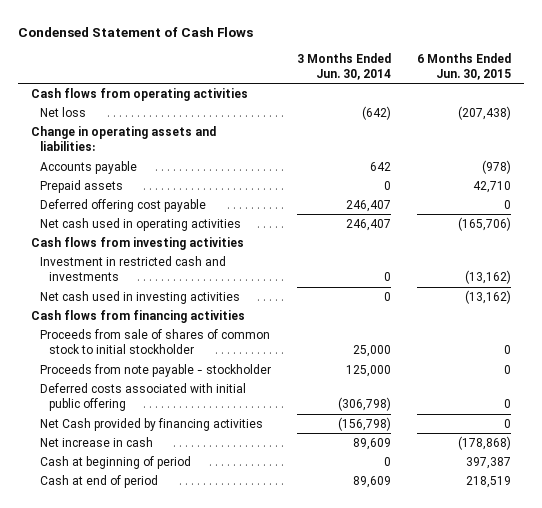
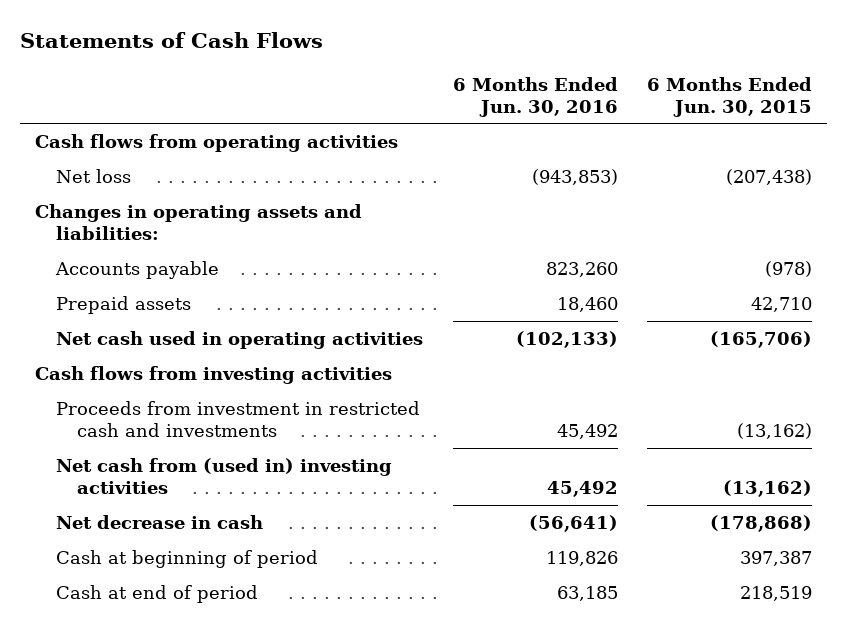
[18,26,254,37] Condensed Statement of Cash Flows -> [20,32,324,49] Statements of Cash Flows
[297,52,392,80] 3 Months Ended Jun. 30, 2014 -> none
none -> [452,76,618,117] 6 Months Ended Jun. 30, 2016
[31,125,217,152] Change in operating assets and liabilities: -> [35,204,363,240] Changes in operating assets and liabilities:
[40,198,207,212] Deferred offering cost payable -> none
[31,309,246,323] Cash flows from financing activities -> none
[40,328,271,355] Proceeds from sale of shares of common stock to initial stockholder -> none
[40,363,272,377] Proceeds from note payable - stockholder -> none
[40,382,247,412] Deferred costs associated with initial public offering -> none
[40,417,264,431] Net Cash provided by financing activities -> none
[40,255,227,282] Investment in restricted cash and investments -> [56,401,421,437] Proceeds from investment in restricted cash and investments
[40,290,241,304] Net cash used in investing activities -> [56,458,393,494] Net cash from (used in) investing activities
[40,436,154,447] Net increase in cash -> [56,515,264,530] Net decrease in cash

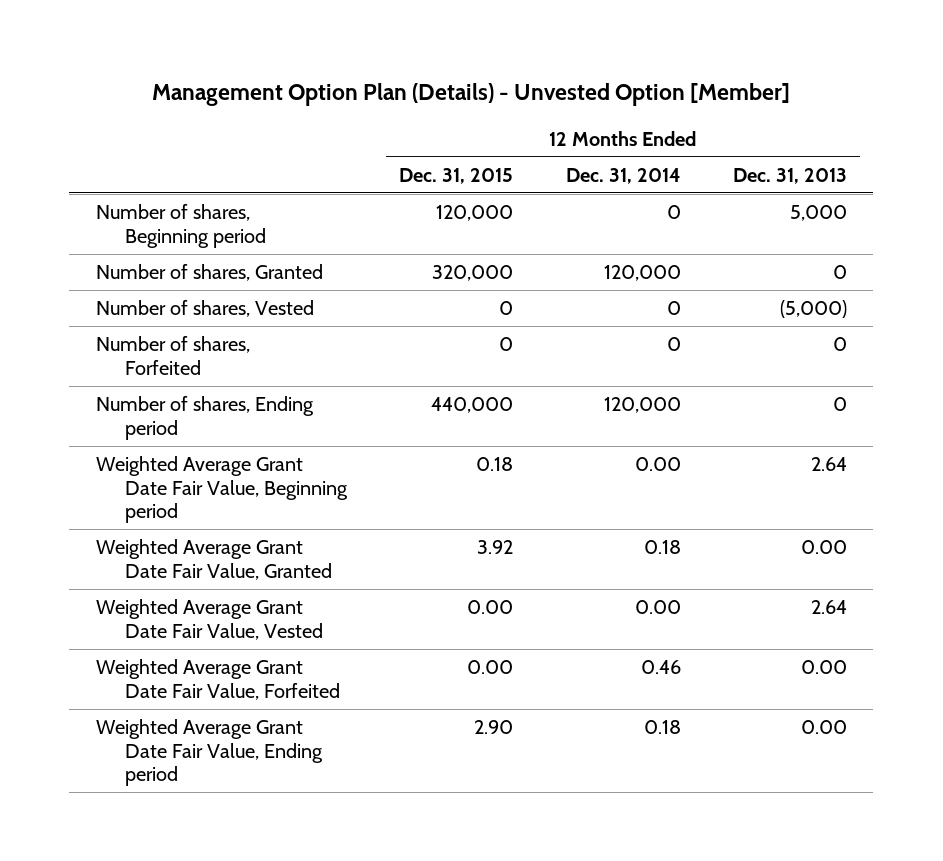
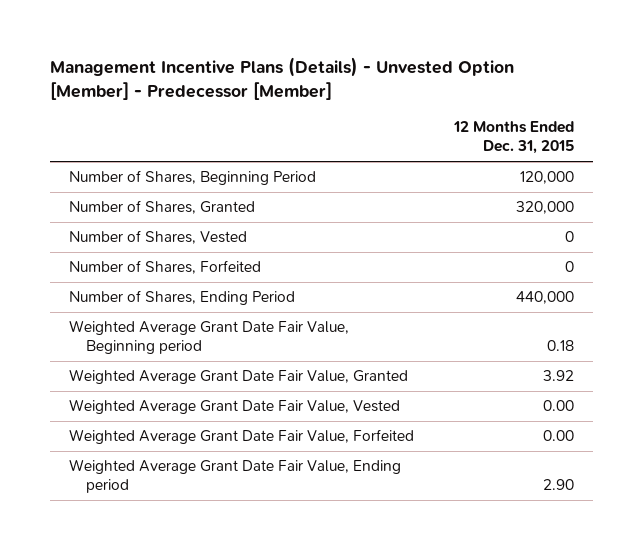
[152,83,791,107] Management Option Plan (Details) - Unvested Option [Member] -> [49,57,514,101] Management Incentive Plans (Details) - Unvested Option [Member] - Predecessor [Member]
[565,167,681,184] Dec. 31, 2014 -> none
[733,167,848,184] Dec. 31, 2013 -> none
[95,204,266,248] Number of shares, Beginning period -> [69,170,317,186] Number of Shares, Beginning Period
[95,264,323,282] Number of shares, Granted -> [69,200,256,215] Number of Shares, Granted
[95,300,314,318] Number of shares, Vested -> [69,230,248,245] Number of Shares, Vested
[95,336,250,375] Number of shares, Forfeited -> [69,260,262,275] Number of Shares, Forfeited
[95,396,314,440] Number of shares, Ending period -> [69,290,296,306] Number of Shares, Ending Period

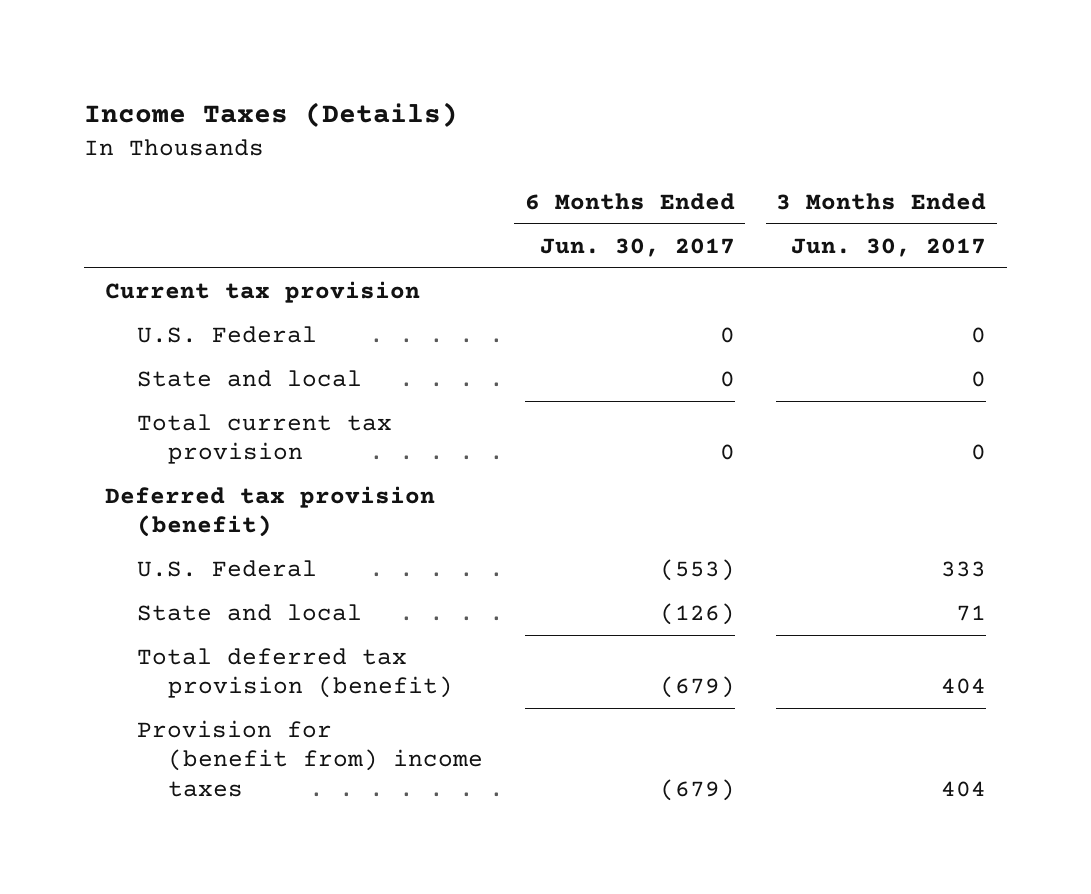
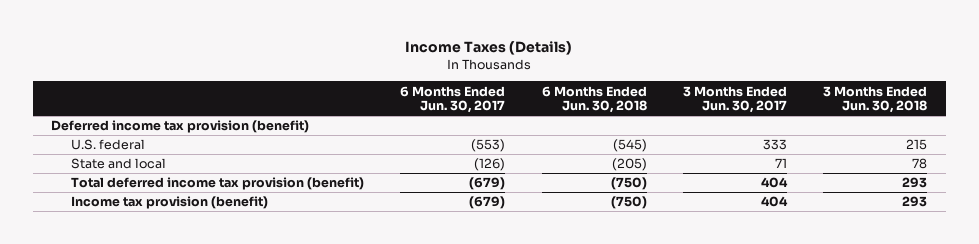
none -> [541,85,647,114] 6 Months Ended Jun. 30, 2018
none -> [823,85,928,114] 3 Months Ended Jun. 30, 2018
[105,281,421,304] Current tax provision -> none
[136,326,317,344] U.S. Federal -> none
[136,370,362,388] State and local -> none
[136,414,392,465] Total current tax provision -> none
[105,486,436,538] Deferred tax provision (benefit) -> [51,120,310,134] Deferred income tax provision (benefit)
[136,560,317,578] U.S. Federal -> [71,139,146,151] U.S. federal
[136,648,453,699] Total deferred tax provision (benefit) -> [71,177,365,191] Total deferred income tax provision (benefit)
[136,720,483,797] Provision for (benefit from) income taxes -> [71,196,269,210] Income tax provision (benefit)

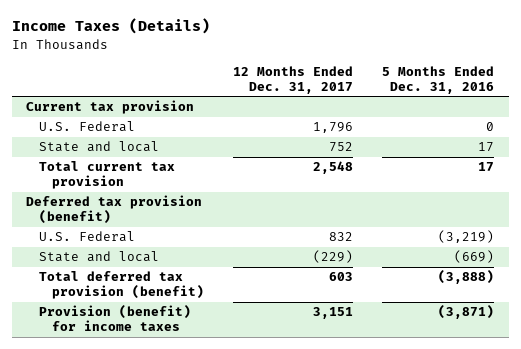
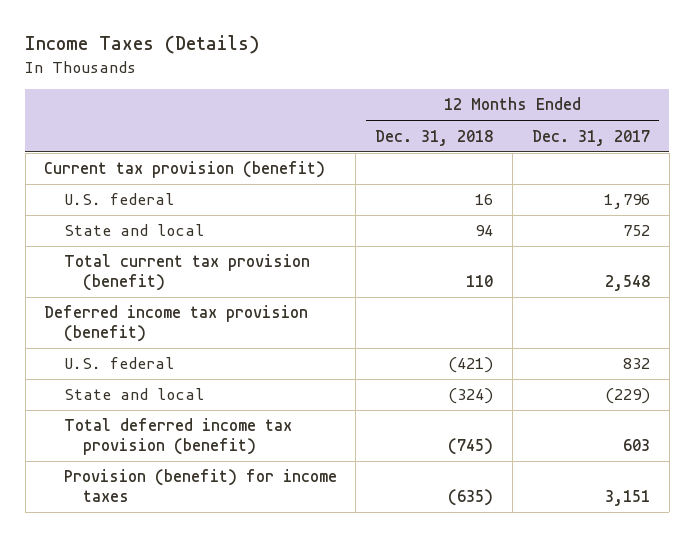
[382,65,495,94] 5 Months Ended Dec. 31, 2016 -> none
none -> [375,129,494,146] Dec. 31, 2018
[26,100,195,115] Current tax provision -> [44,161,326,179] Current tax provision (benefit)
[39,121,136,133] U.S. Federal -> [63,193,174,206] U.S. federal
[39,161,176,190] Total current tax provision -> [63,254,310,291] Total current tax provision (benefit)
[26,195,203,225] Deferred tax provision (benefit) -> [44,305,309,342] Deferred income tax provision (benefit)
[39,231,136,243] U.S. Federal -> [63,357,174,370] U.S. federal
[39,271,205,300] Total deferred tax provision (benefit) -> [63,418,292,455] Total deferred income tax provision (benefit)

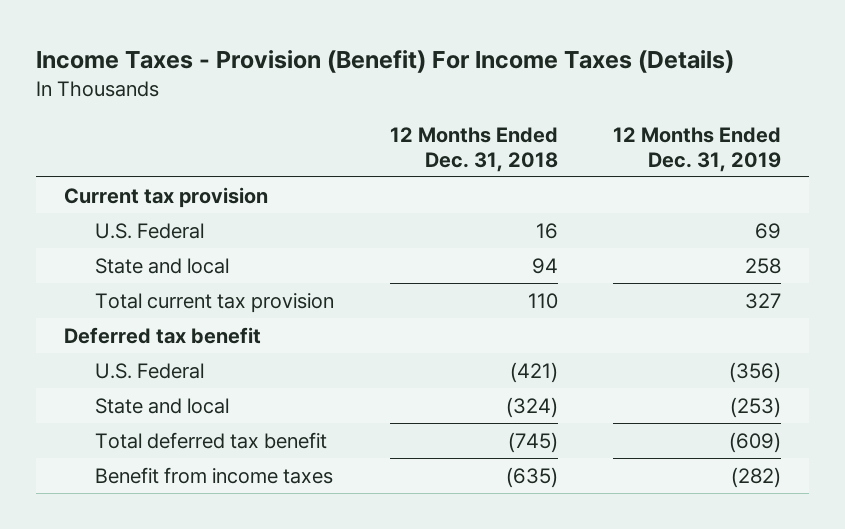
[25,35,260,55] Income Taxes (Details) -> [35,49,734,73] Income Taxes - Provision (Benefit) For Income Taxes (Details)
[531,129,650,146] Dec. 31, 2017 -> none
none -> [613,126,782,172] 12 Months Ended Dec. 31, 2019
[44,161,326,179] Current tax provision (benefit) -> [63,186,268,208] Current tax provision
[63,193,174,206] U.S. federal -> [95,222,205,239] U.S. Federal
[63,254,310,291] Total current tax provision (benefit) -> [95,292,335,313] Total current tax provision
[44,305,309,342] Deferred income tax provision (benefit) -> [63,326,261,344] Deferred tax benefit
[63,357,174,370] U.S. federal -> [95,362,205,379] U.S. Federal
[63,418,292,455] Total deferred income tax provision (benefit) -> [95,431,328,449] Total deferred tax benefit
[63,469,337,502] Provision (benefit) for income taxes -> [95,466,334,484] Benefit from income taxes

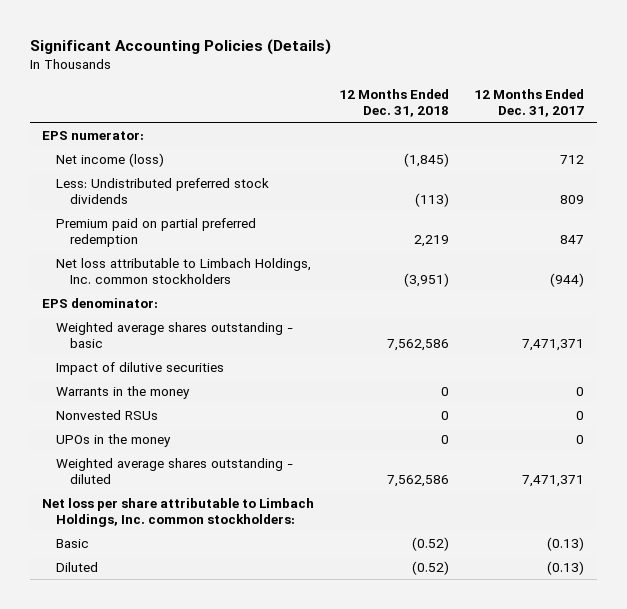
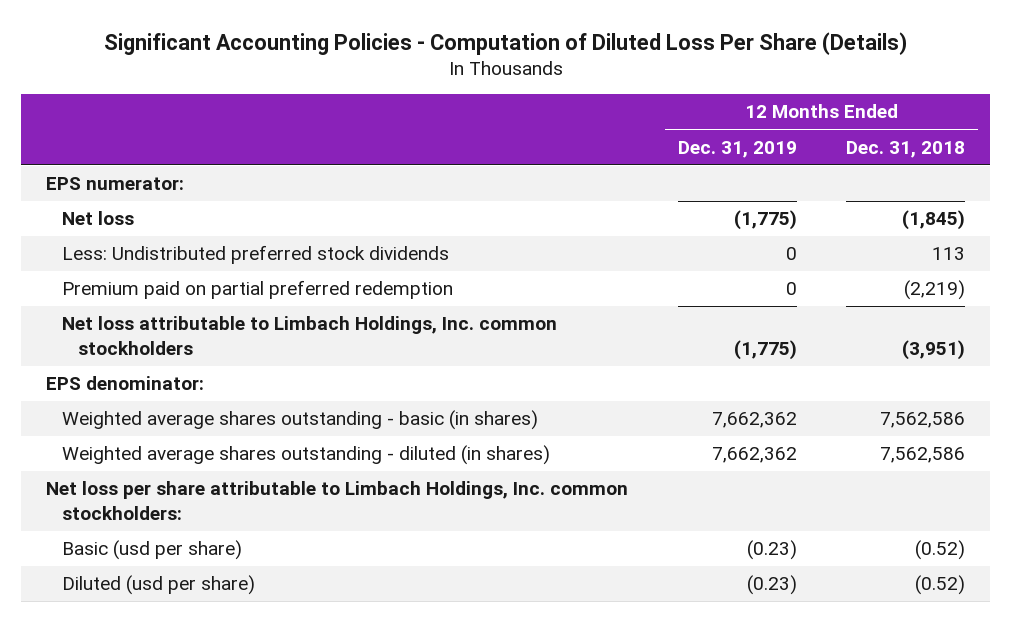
[29,38,331,55] Significant Accounting Policies (Details) -> [103,32,907,56] Significant Accounting Policies - Computation of Diluted Loss Per Share (Details)
[474,89,585,118] 12 Months Ended Dec. 31, 2017 -> none
none -> [677,140,797,158] Dec. 31, 2019
[56,152,165,167] Net income (loss) -> [61,211,134,226] Net loss
[415,192,450,207] (113) -> [932,247,966,261] 113
[414,234,450,247] 2,219 -> [904,280,966,301] (2,219)
[56,361,225,375] Impact of dilutive securities -> none
[56,385,191,399] Warrants in the money -> none
[56,409,159,420] Nonvested RSUs -> none
[56,433,172,447] UPOs in the money -> none
[56,321,294,348] Weighted average shares outstanding - basic -> [61,410,538,431] Weighted average shares outstanding - basic (in shares)
[56,457,294,484] Weighted average shares outstanding - diluted -> [61,445,550,466] Weighted average shares outstanding - diluted (in shares)
[56,538,90,548] Basic -> [61,540,242,561] Basic (usd per share)
[56,561,99,572] Diluted -> [61,575,255,596] Diluted (usd per share)

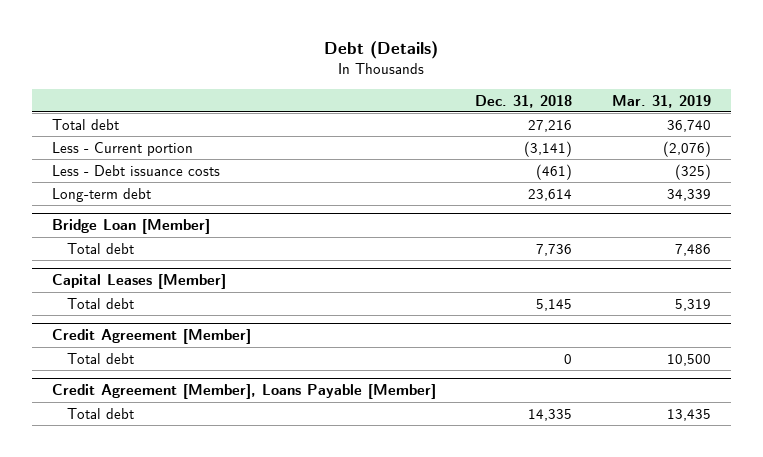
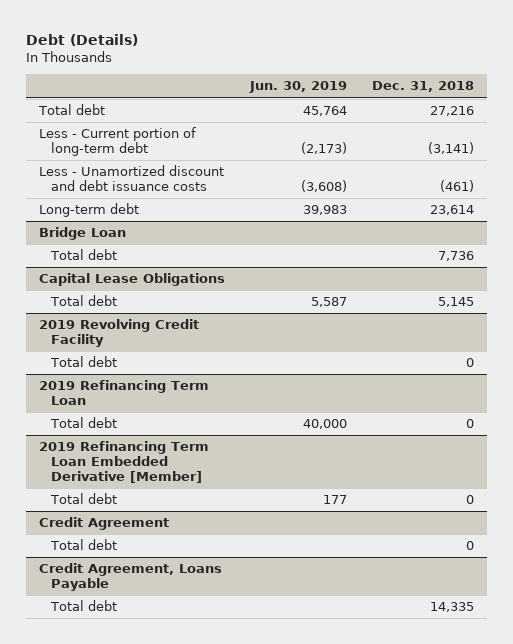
[612,94,712,108] Mar. 31, 2019 -> none
none -> [248,81,347,94] Jun. 30, 2019
[51,141,193,156] Less - Current portion -> [38,127,196,156] Less - Current portion of long-term debt
[51,164,220,176] Less - Debt issuance costs -> [38,165,224,191] Less - Unamortized discount and debt issuance costs
[51,219,210,235] Bridge Loan [Member] -> [38,227,126,241] Bridge Loan
[51,274,226,290] Capital Leases [Member] -> [38,273,225,287] Capital Lease Obligations
[51,329,251,345] Credit Agreement [Member] -> none
none -> [38,319,199,347] 2019 Revolving Credit Facility
none -> [38,380,209,405] 2019 Refinancing Term Loan
none -> [50,417,118,429] Total debt
none -> [38,441,209,483] 2019 Refinancing Term Loan Embedded Derivative [Member]
none -> [50,493,118,505] Total debt
none -> [38,517,169,531] Credit Agreement
none -> [50,539,118,551] Total debt
[51,384,436,400] Credit Agreement [Member], Loans Payable [Member] -> [38,563,222,591] Credit Agreement, Loans Payable

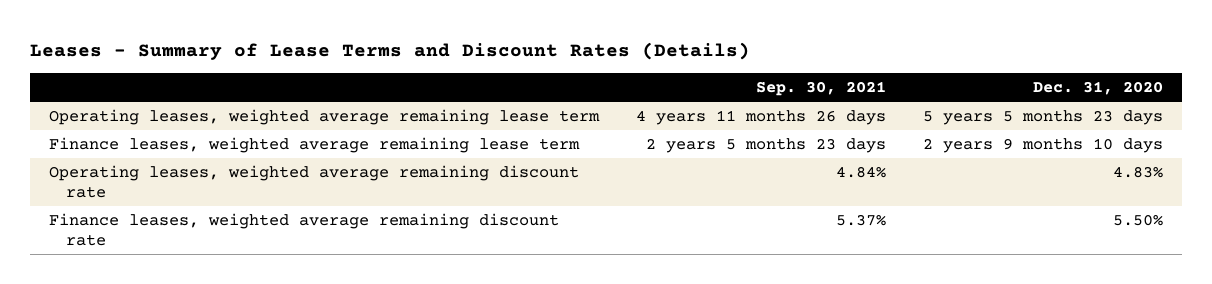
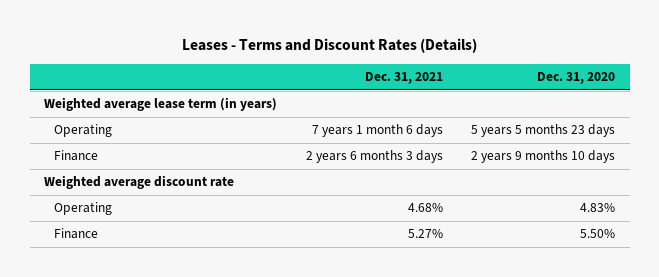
[29,42,750,61] Leases - Summary of Lease Terms and Discount Rates (Details) -> [181,38,477,54] Leases - Terms and Discount Rates (Details)
[756,81,887,97] Sep. 30, 2021 -> none
none -> [364,72,443,85] Dec. 31, 2021
none -> [43,97,277,112] Weighted average lease term (in years)
[48,109,600,126] Operating leases, weighted average remaining lease term -> [53,124,112,138] Operating
[48,137,580,154] Finance leases, weighted average remaining lease term -> [53,150,98,162] Finance
none -> [43,175,234,190] Weighted average discount rate
[48,165,579,198] Operating leases, weighted average remaining discount rate -> [53,202,112,216] Operating
[48,213,559,246] Finance leases, weighted average remaining discount rate -> [53,228,98,240] Finance

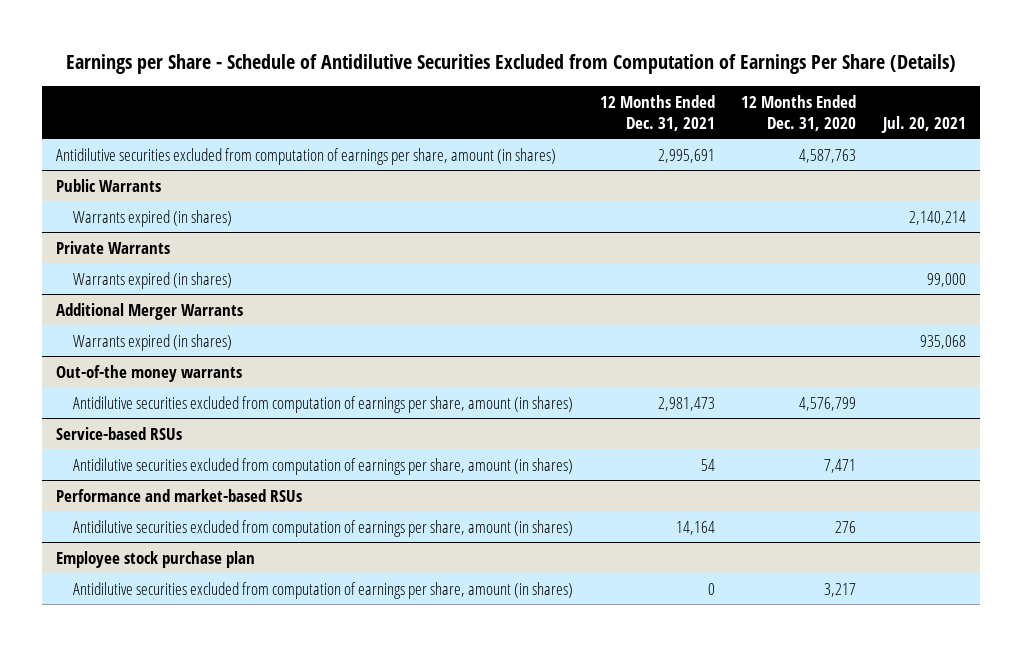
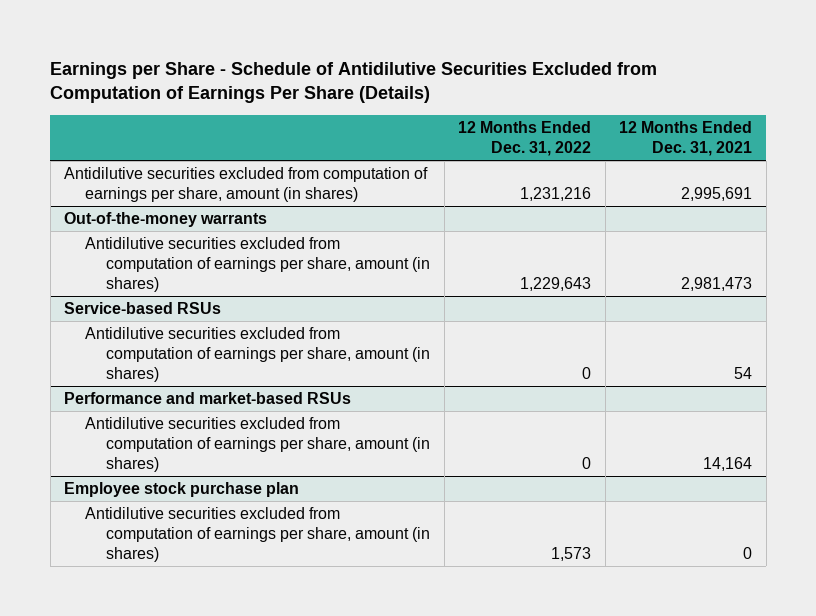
[741,94,857,131] 12 Months Ended Dec. 31, 2020 -> none
[881,115,967,133] Jul. 20, 2021 -> none
none -> [458,120,592,156] 12 Months Ended Dec. 31, 2022
[55,178,161,192] Public Warrants -> none
[72,209,232,227] Warrants expired (in shares) -> none
[55,240,170,254] Private Warrants -> none
[72,271,232,289] Warrants expired (in shares) -> none
[55,302,243,320] Additional Merger Warrants -> none
[72,333,232,351] Warrants expired (in shares) -> none
[55,364,242,382] Out-of-the money warrants -> [64,212,268,228] Out-of-the-money warrants

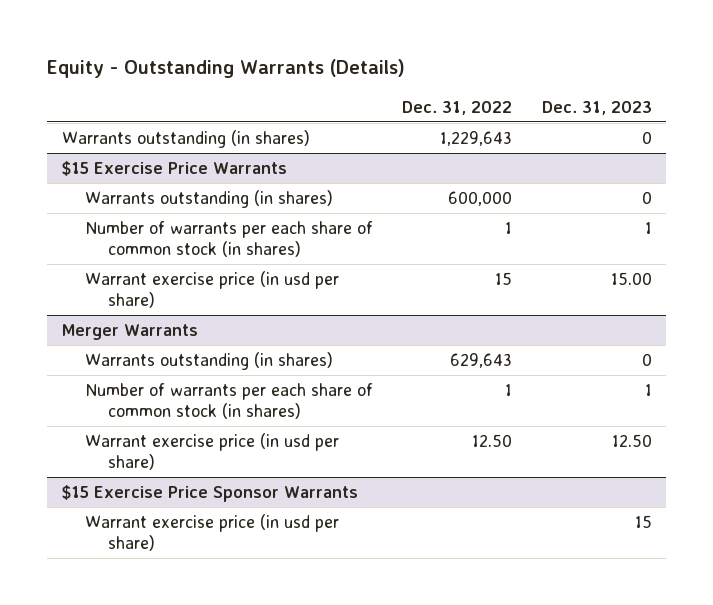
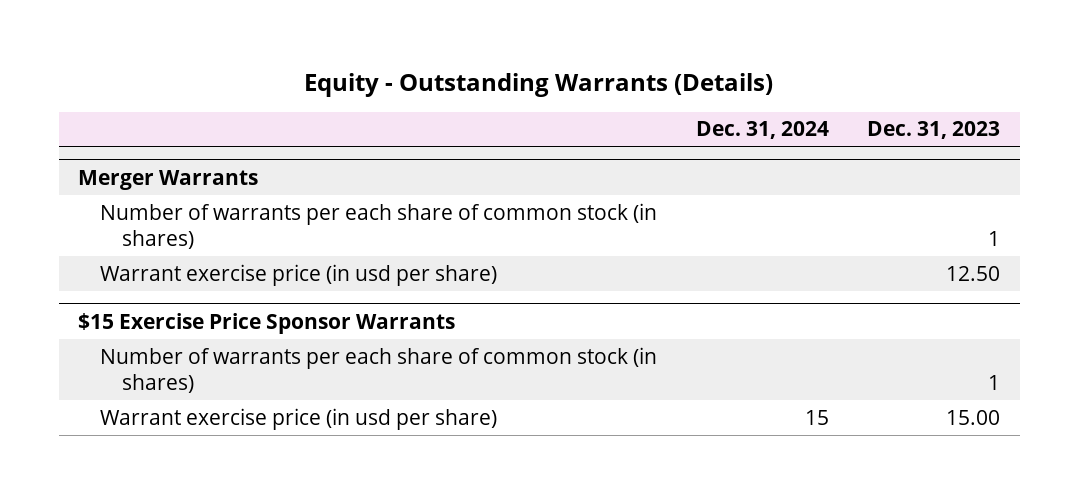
[402,100,513,115] Dec. 31, 2022 -> none
none -> [695,121,829,140] Dec. 31, 2024
[61,129,310,148] Warrants outstanding (in shares) -> none
[61,160,287,176] $15 Exercise Price Warrants -> none
[84,189,333,208] Warrants outstanding (in shares) -> none
[84,220,373,258] Number of warrants per each share of common stock (in shares) -> none
[84,270,339,309] Warrant exercise price (in usd per share) -> none
[84,351,333,370] Warrants outstanding (in shares) -> none
none -> [100,346,658,393] Number of warrants per each share of common stock (in shares)
[634,514,652,528] 15 -> [946,409,1001,425] 15.00

